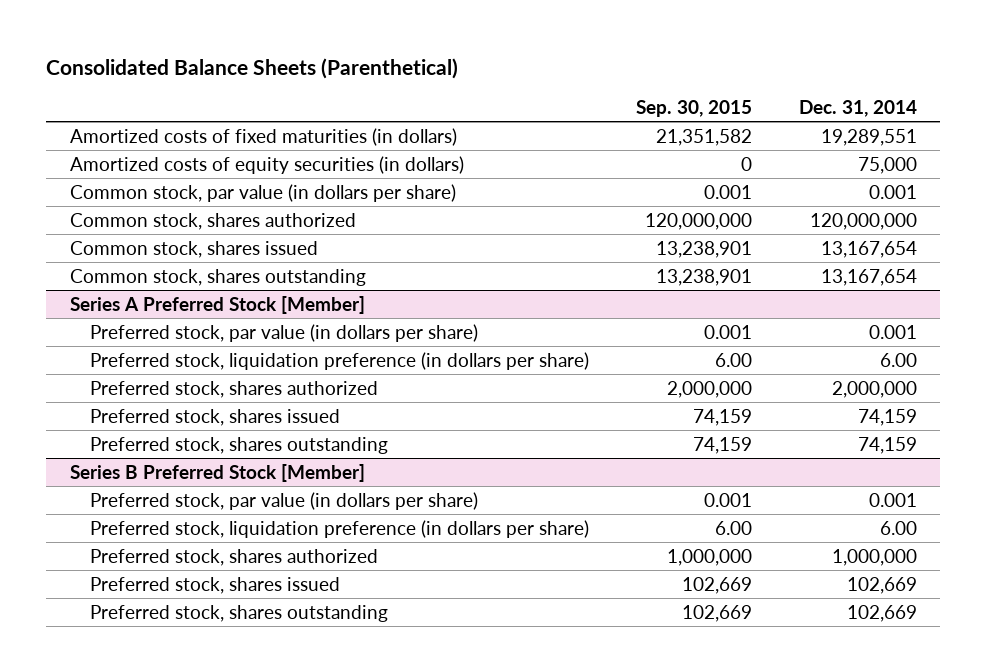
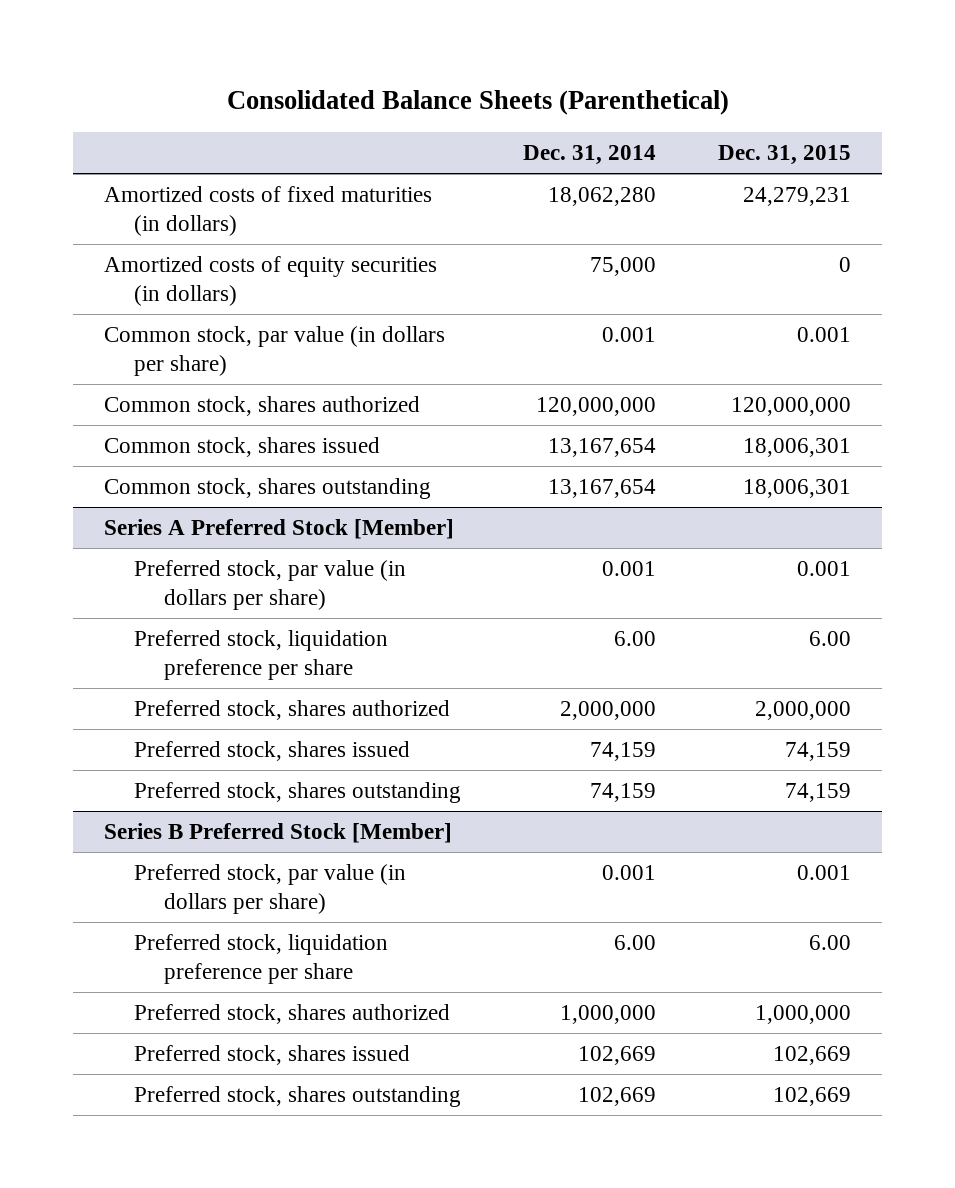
[635,99,752,117] Sep. 30, 2015 -> none
none -> [718,145,852,166] Dec. 31, 2015
[820,128,917,146] 19,289,551 -> [548,186,657,206] 18,062,280
[89,351,589,370] Preferred stock, liquidation preference (in dollars per share) -> [134,629,389,681] Preferred stock, liquidation preference per share
[89,519,589,538] Preferred stock, liquidation preference (in dollars per share) -> [134,933,389,985] Preferred stock, liquidation preference per share

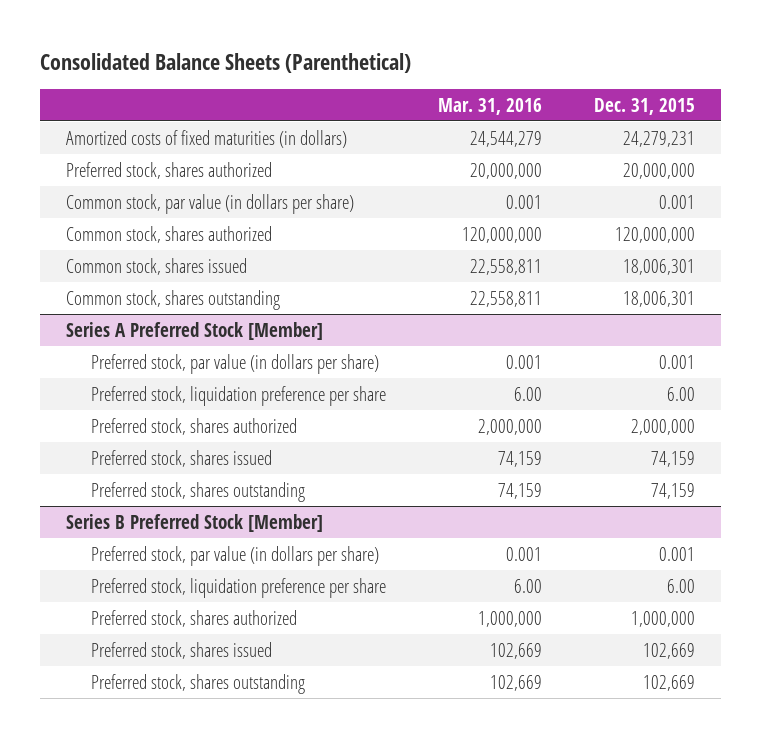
[523,145,657,166] Dec. 31, 2014 -> none
none -> [438,97,543,115] Mar. 31, 2016
[104,255,438,307] Amortized costs of equity securities (in dollars) -> none
none -> [66,161,273,179] Preferred stock, shares authorized

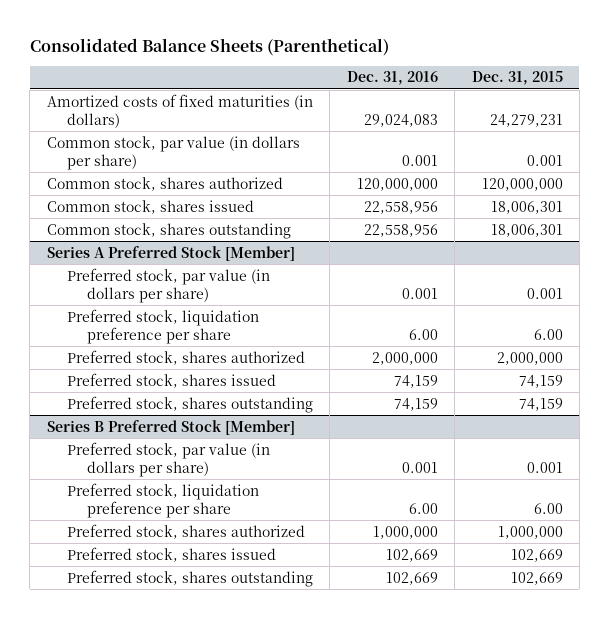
[438,97,543,115] Mar. 31, 2016 -> none
none -> [346,71,438,86] Dec. 31, 2016
[66,161,273,179] Preferred stock, shares authorized -> none

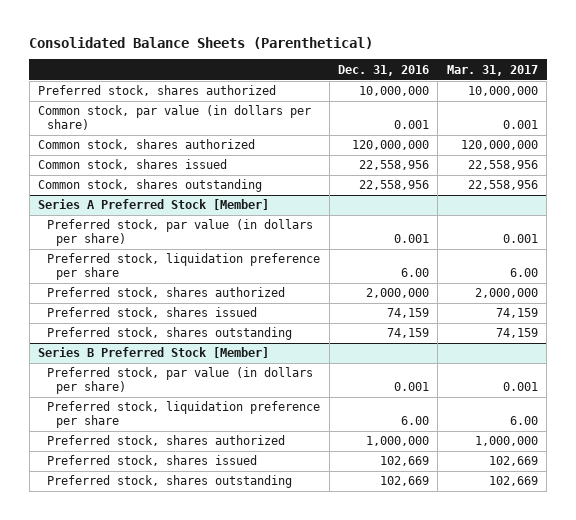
[471,71,563,86] Dec. 31, 2015 -> none
none -> [446,64,538,76] Mar. 31, 2017
[46,93,313,128] Amortized costs of fixed maturities (in dollars) -> none
none -> [38,85,277,97] Preferred stock, shares authorized

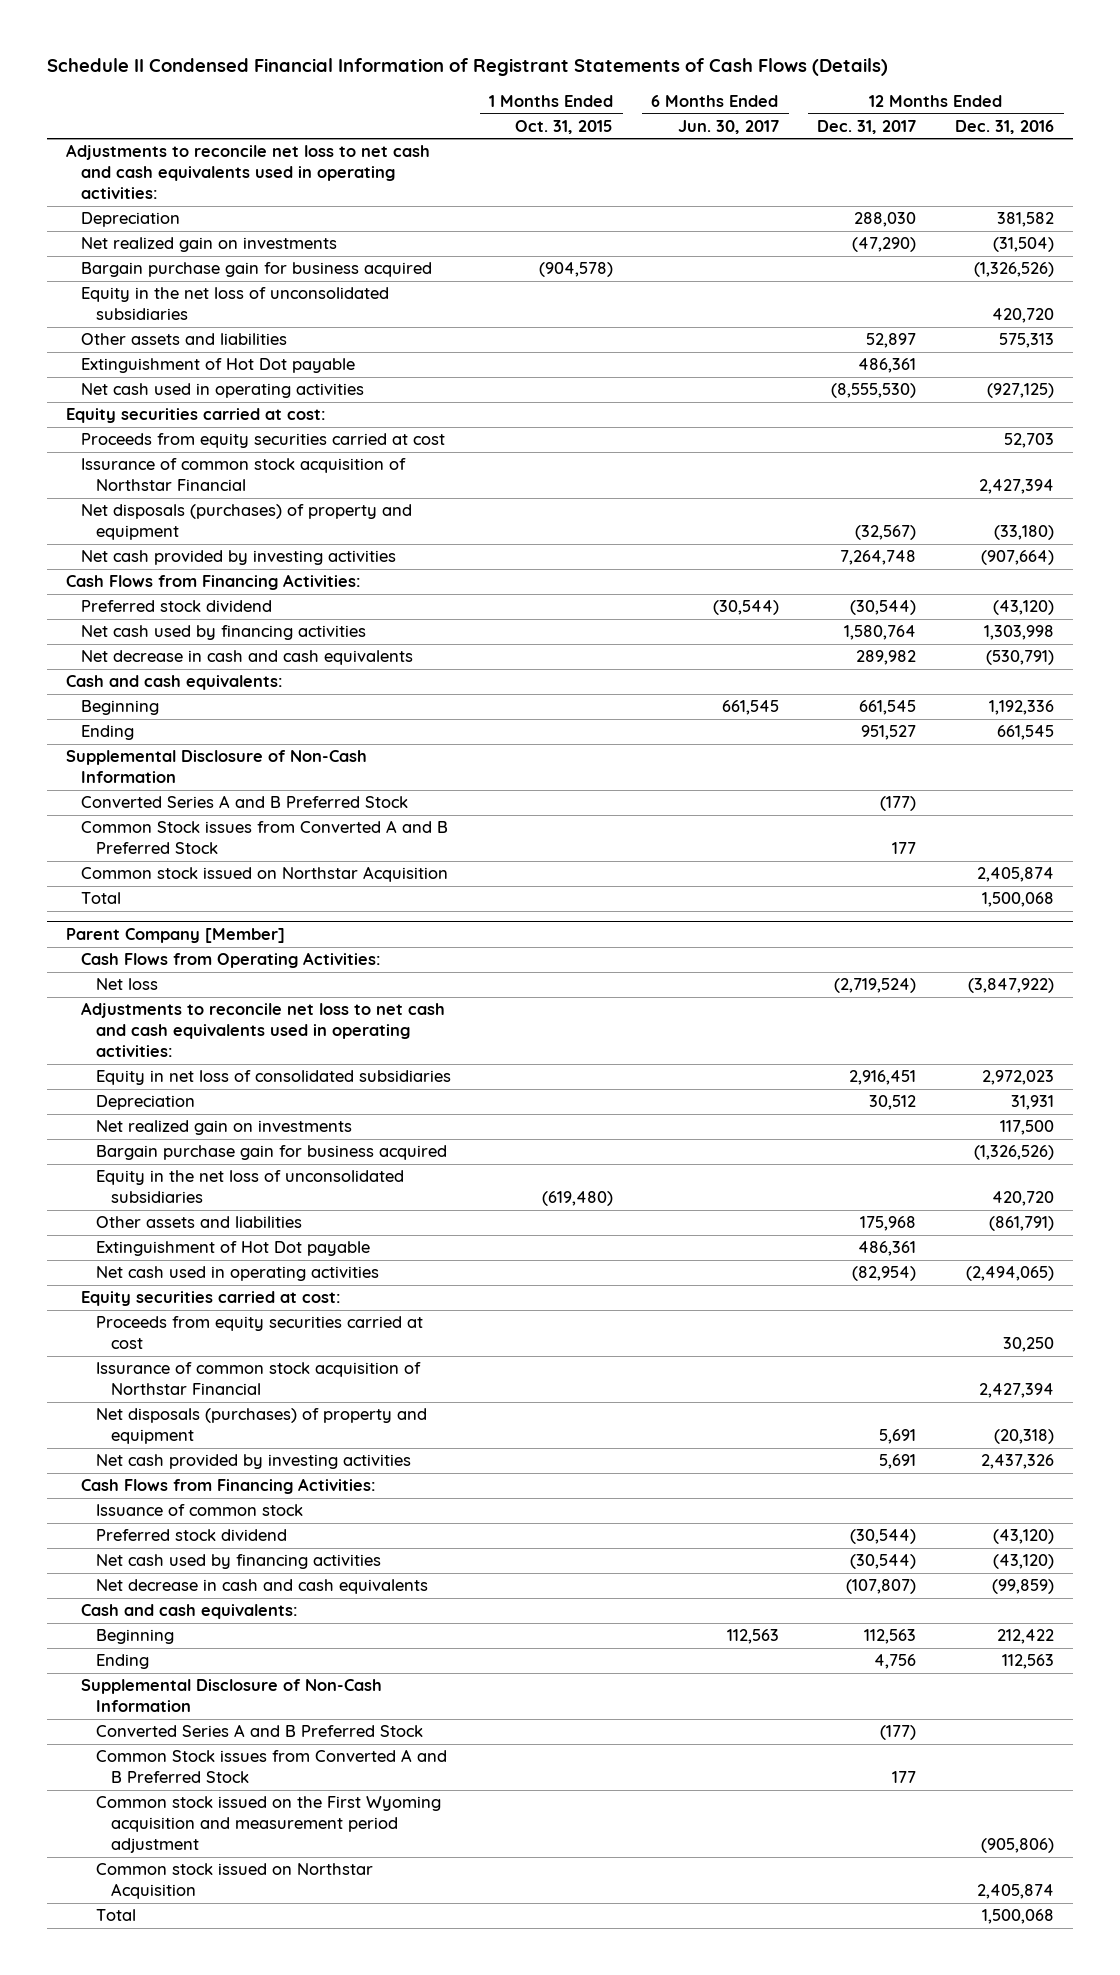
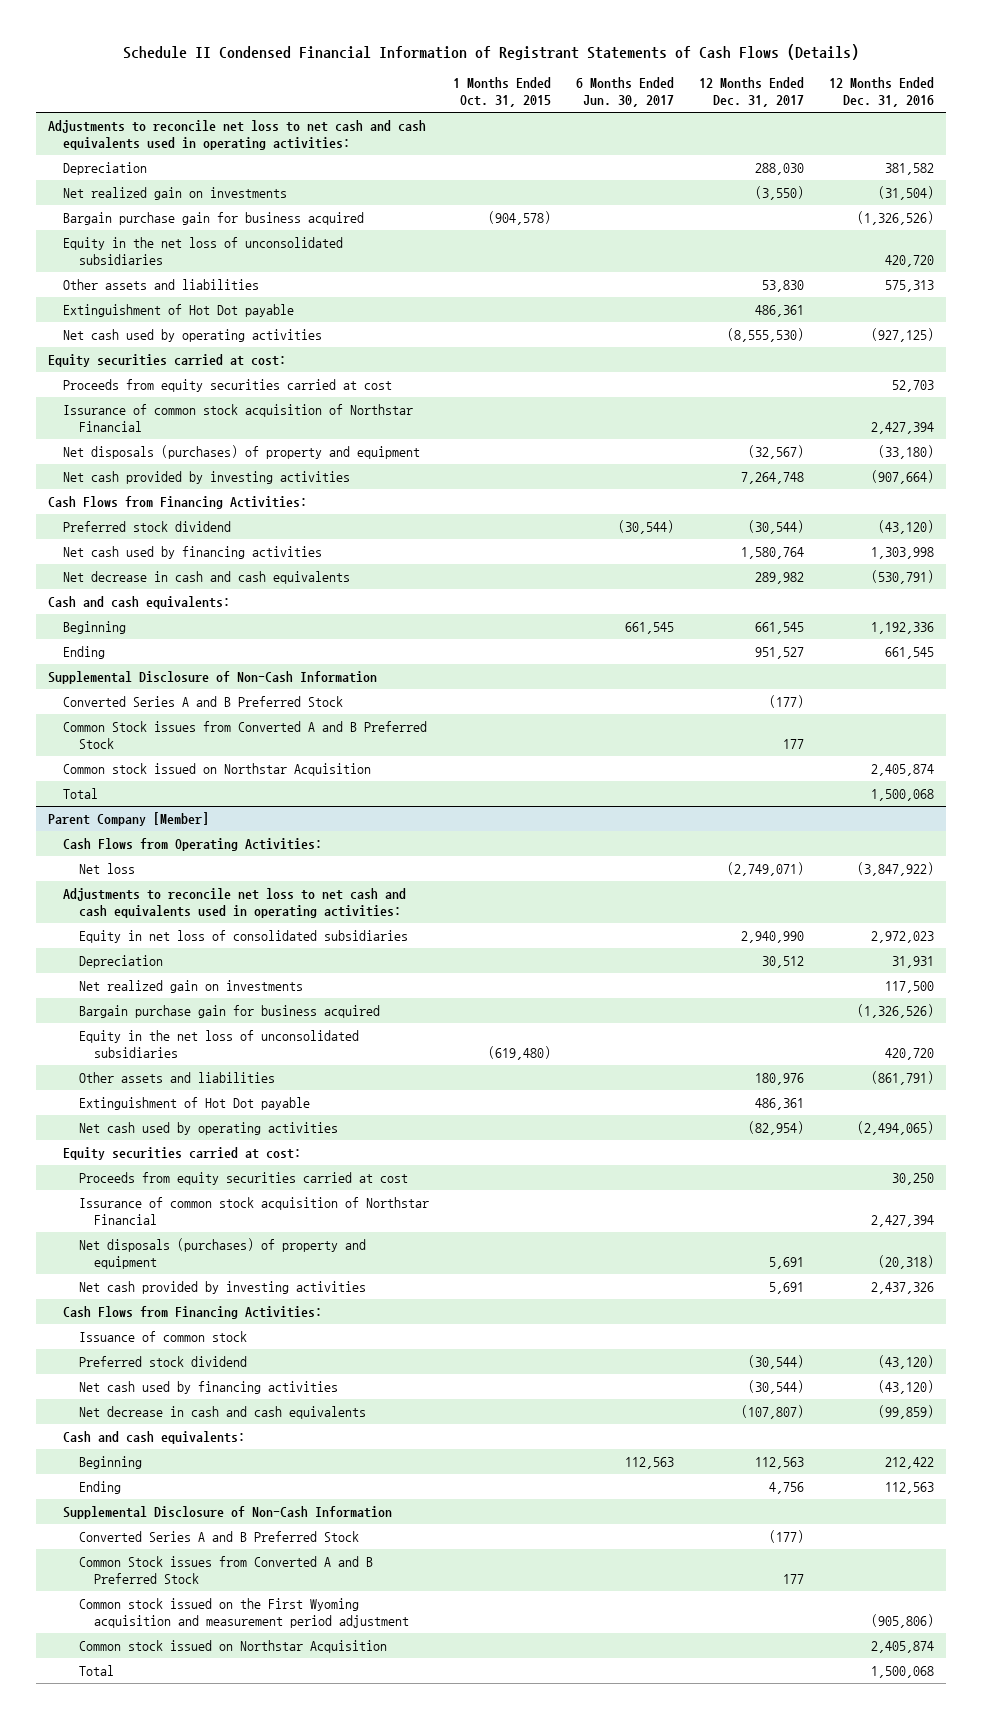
[852,237,917,253] (47,290) -> [755,185,805,200] (3,550)
[866,333,917,349] 52,897 -> [762,279,805,292] 53,830
[80,383,364,399] Net cash used in operating activities -> [63,328,323,342] Net cash used by operating activities
[834,978,917,994] (2,719,524) -> [727,861,805,876] (2,749,071)
[849,1070,917,1086] 2,916,451 -> [741,930,805,943] 2,940,990
[860,1216,917,1232] 175,968 -> [755,1072,805,1085] 180,976
[95,1266,379,1282] Net cash used in operating activities -> [78,1121,338,1135] Net cash used by operating activities

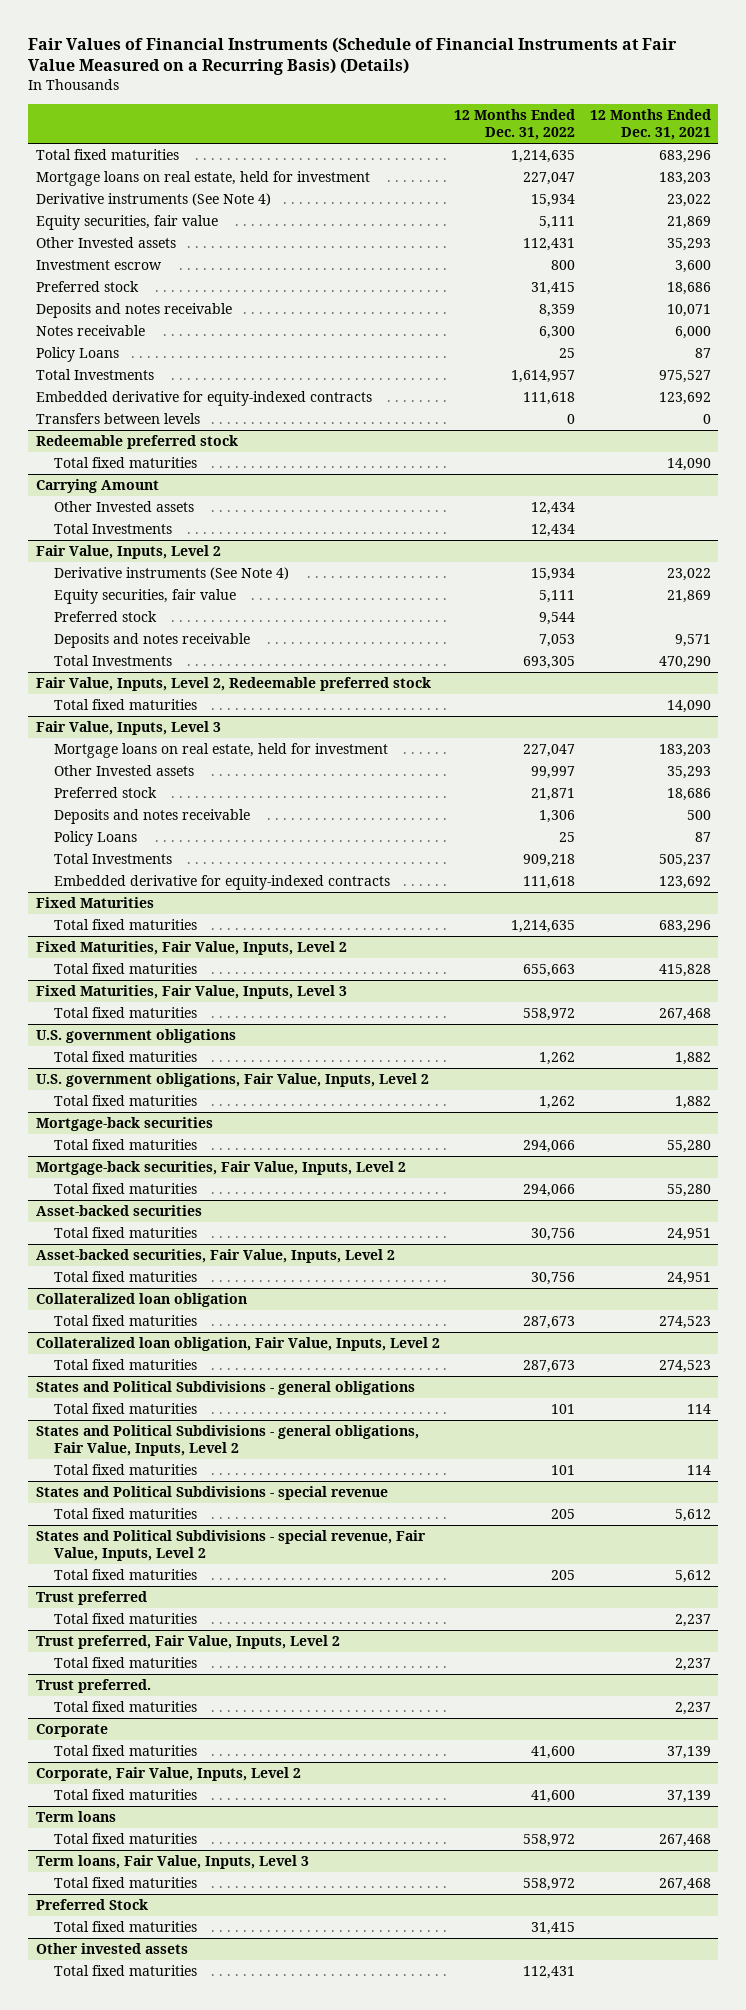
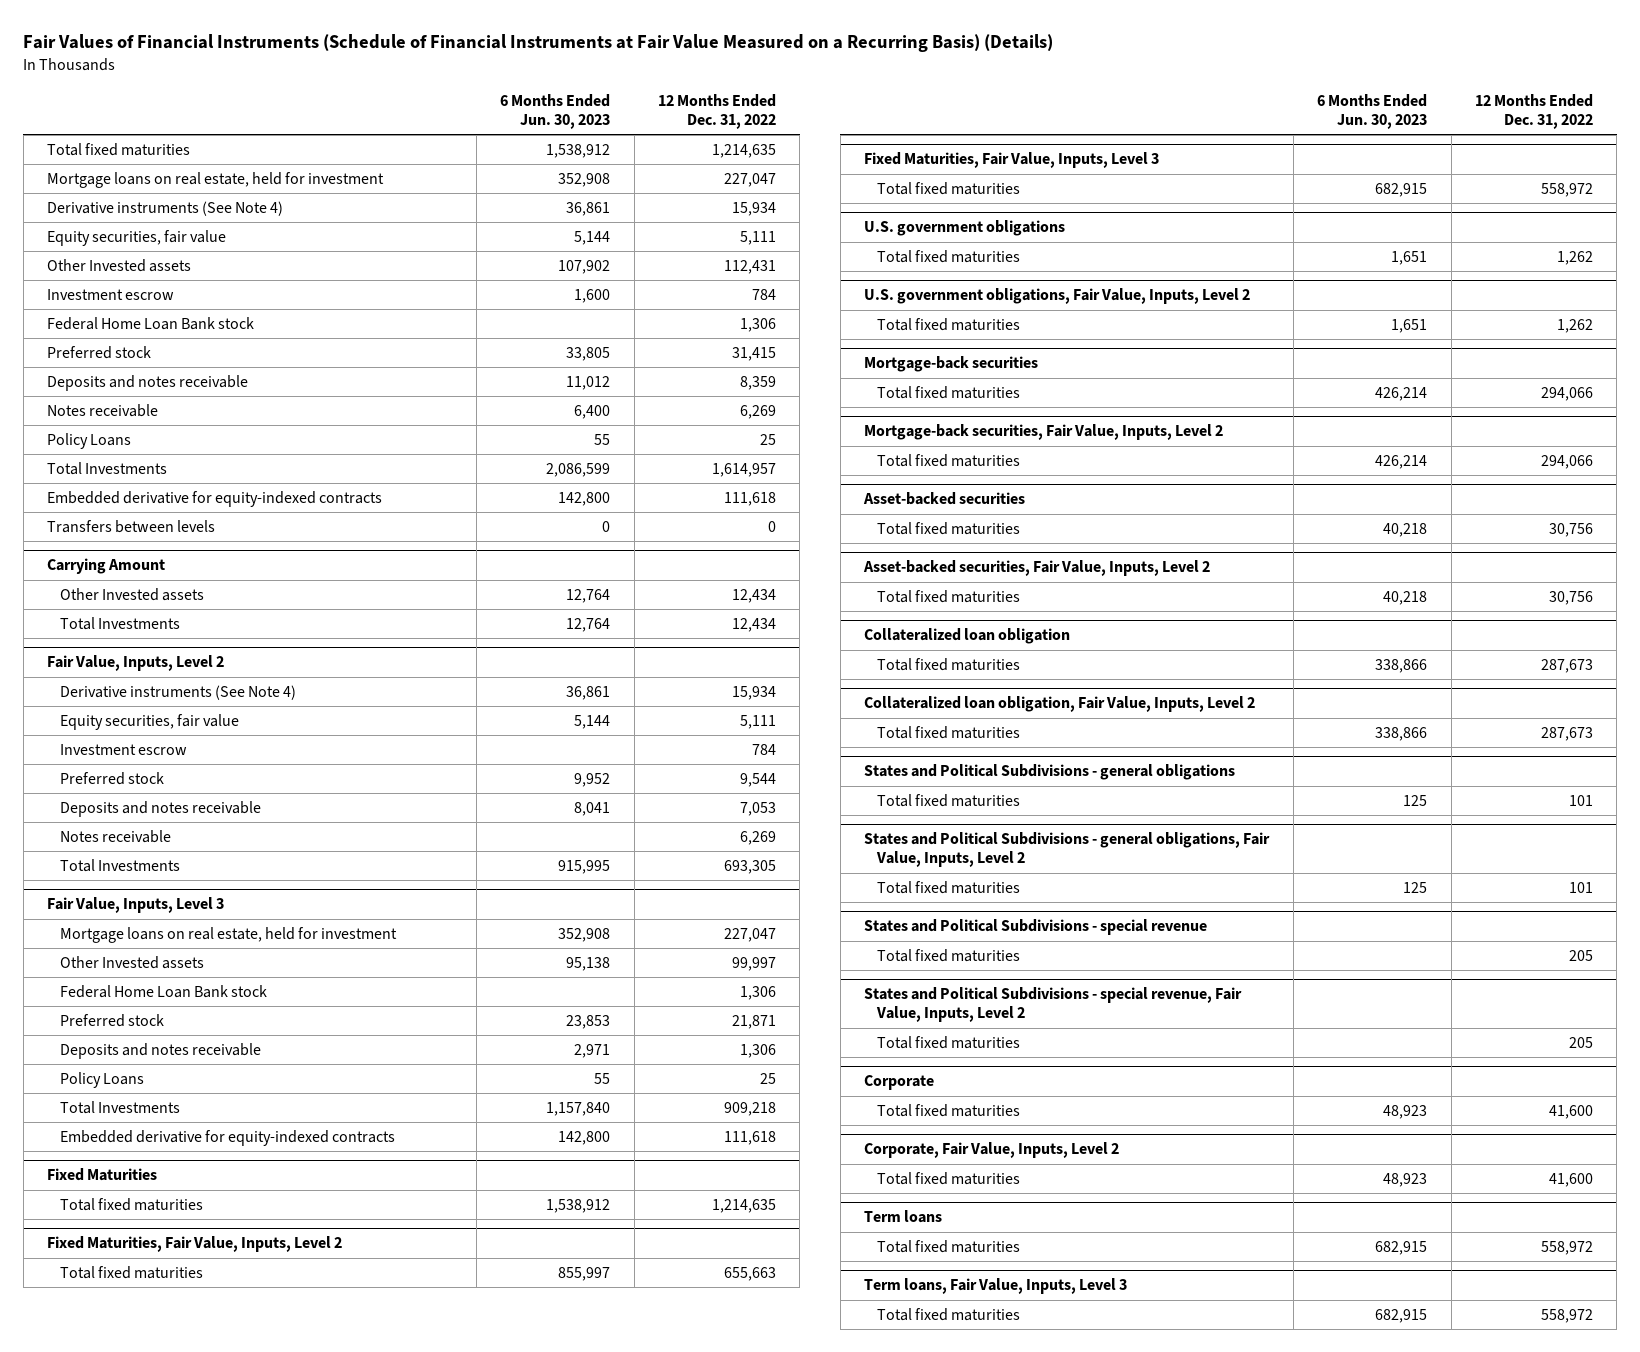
[589,109,711,141] 12 Months Ended Dec. 31, 2021 -> none
none -> [500,93,611,129] 6 Months Ended Jun. 30, 2023
[551,260,576,271] 800 -> [752,288,777,300] 784
none -> [47,316,255,330] Federal Home Loan Bank stock
[539,326,576,340] 6,300 -> [740,404,777,419] 6,269
[35,435,238,450] Redeemable preferred stock -> none
[53,457,197,469] Total fixed maturities -> none
none -> [60,743,188,755] Investment escrow
none -> [60,829,172,843] Notes receivable
[35,677,431,692] Fair Value, Inputs, Level 2, Redeemable preferred stock -> none
[53,699,197,711] Total fixed maturities -> none
none -> [60,984,268,998] Federal Home Loan Bank stock
[35,1591,147,1606] Trust preferred -> none
[53,1613,197,1625] Total fixed maturities -> none
[35,1635,340,1650] Trust preferred, Fair Value, Inputs, Level 2 -> none
[53,1657,197,1669] Total fixed maturities -> none
[35,1679,151,1694] Trust preferred. -> none
[53,1701,197,1713] Total fixed maturities -> none
[35,1899,148,1911] Preferred Stock -> none
[53,1921,197,1933] Total fixed maturities -> none
[35,1943,188,1955] Other invested assets -> none
[53,1965,197,1977] Total fixed maturities -> none

